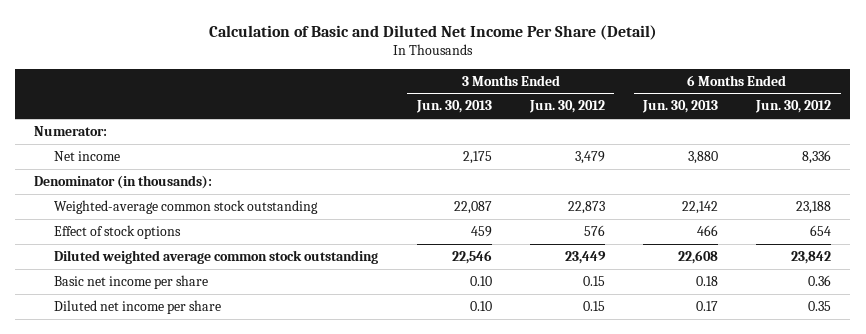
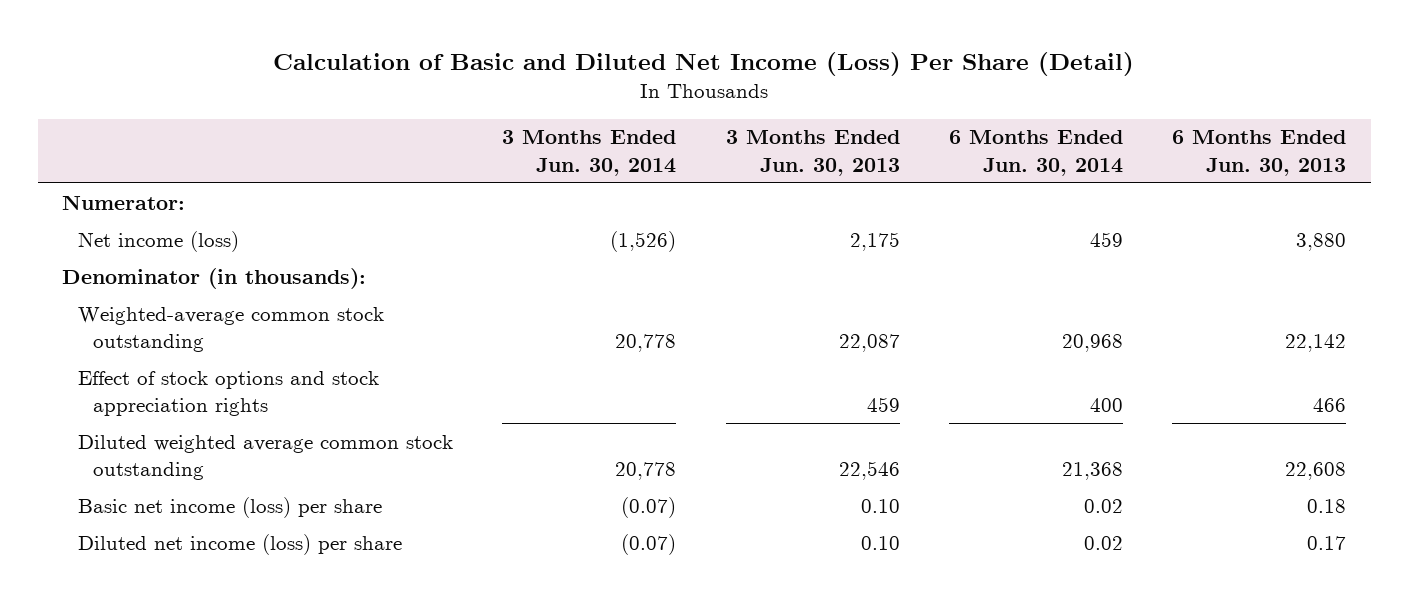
[208,24,657,40] Calculation of Basic and Diluted Net Income Per Share (Detail) -> [273,51,1135,76] Calculation of Basic and Diluted Net Income (Loss) Per Share (Detail)
[528,100,605,114] Jun. 30, 2012 -> none
[755,100,832,114] Jun. 30, 2012 -> none
none -> [502,130,677,176] 3 Months Ended Jun. 30, 2014
none -> [948,130,1123,176] 6 Months Ended Jun. 30, 2014
[54,150,121,161] Net income -> [77,230,239,252] Net income (loss)
[54,224,182,239] Effect of stock options -> [77,370,379,416] Effect of stock options and stock appreciation rights
[54,274,209,289] Basic net income per share -> [77,496,382,518] Basic net income (loss) per share
[54,299,222,314] Diluted net income per share -> [77,533,402,555] Diluted net income (loss) per share

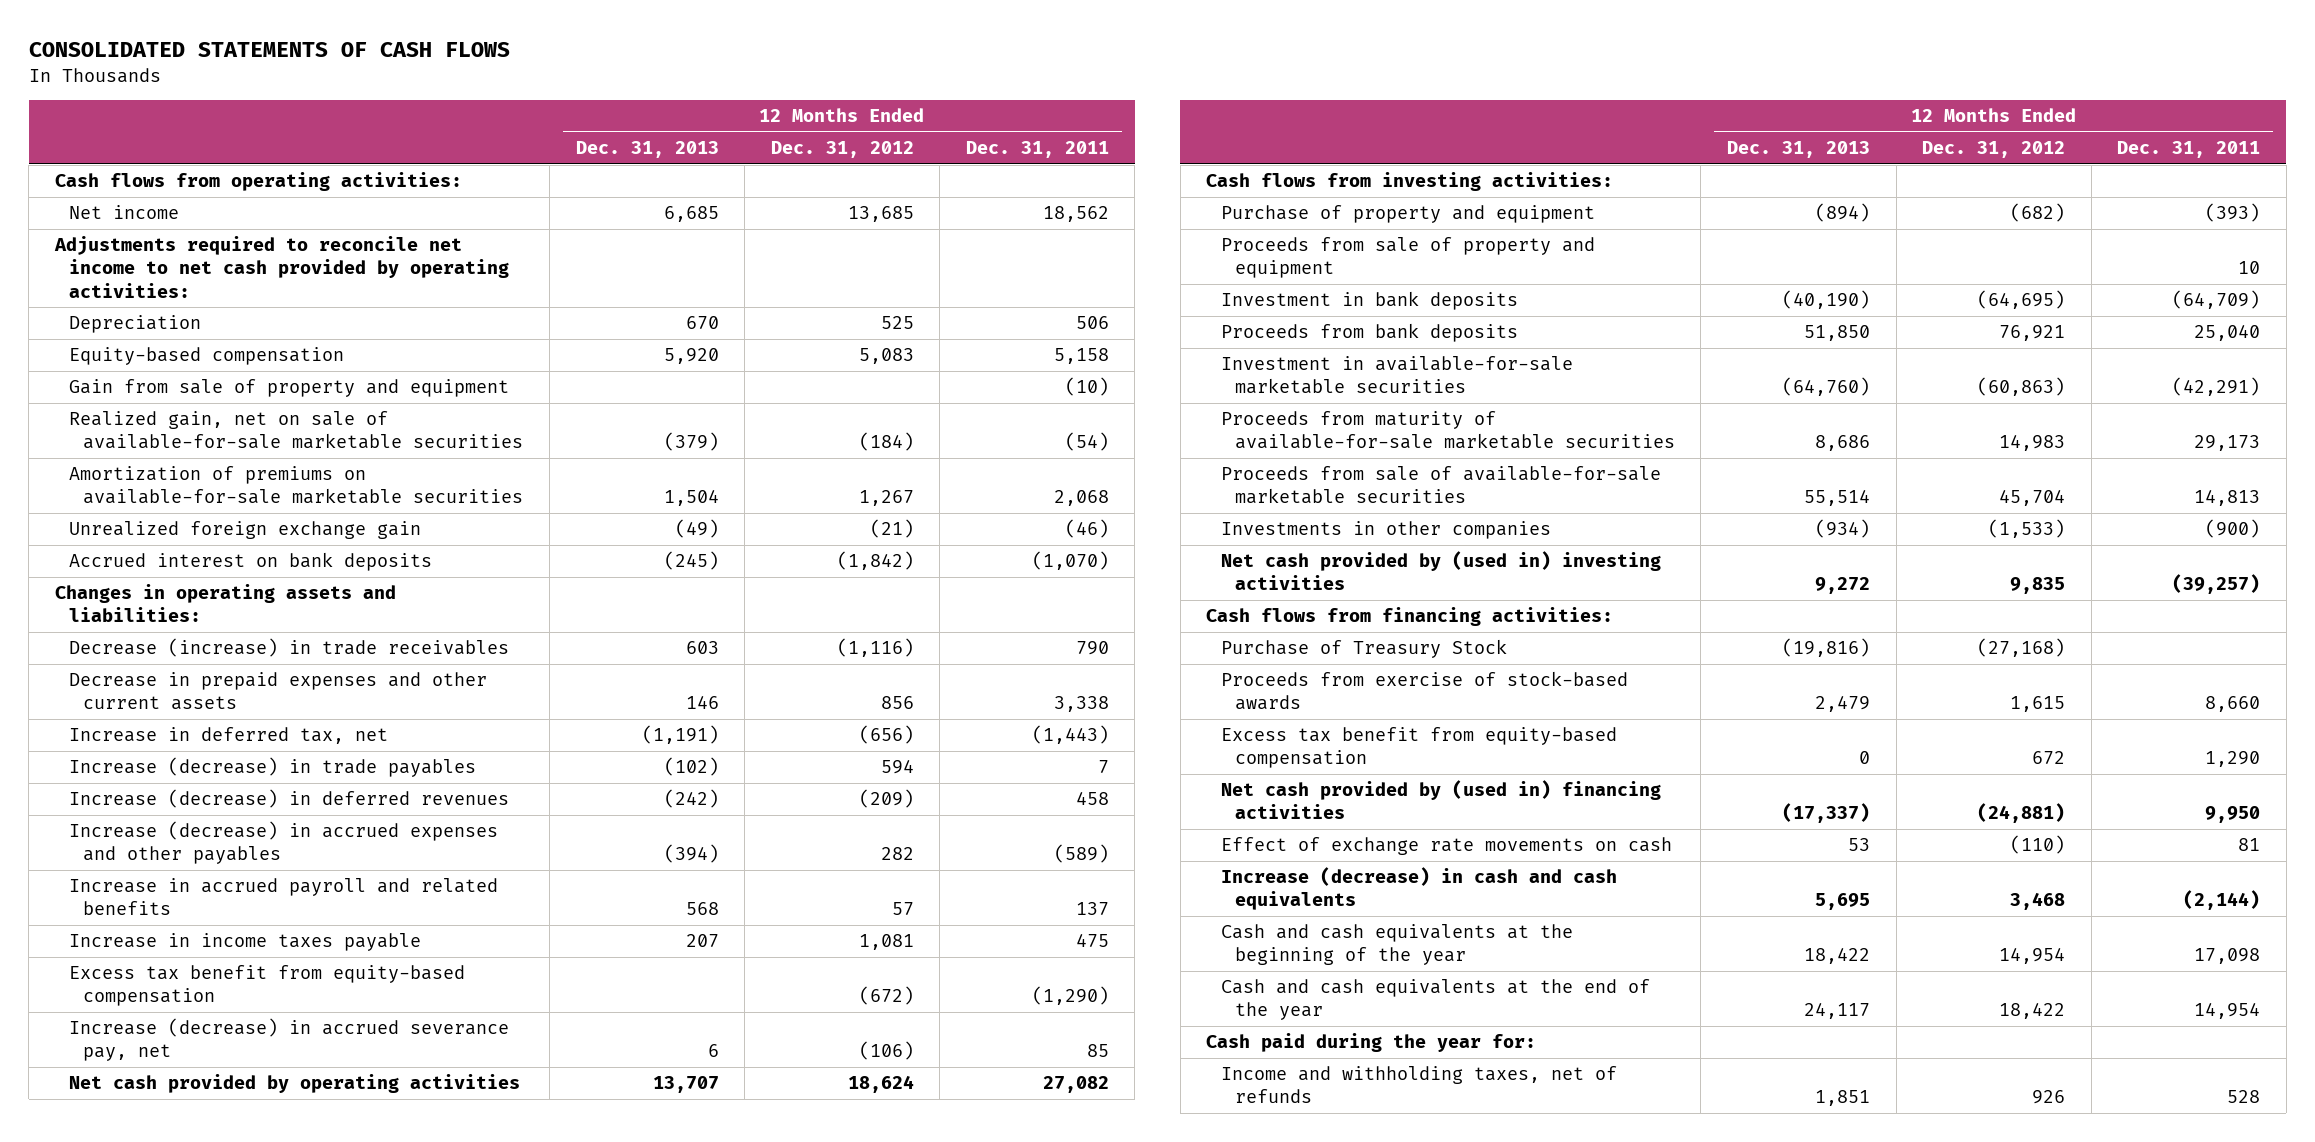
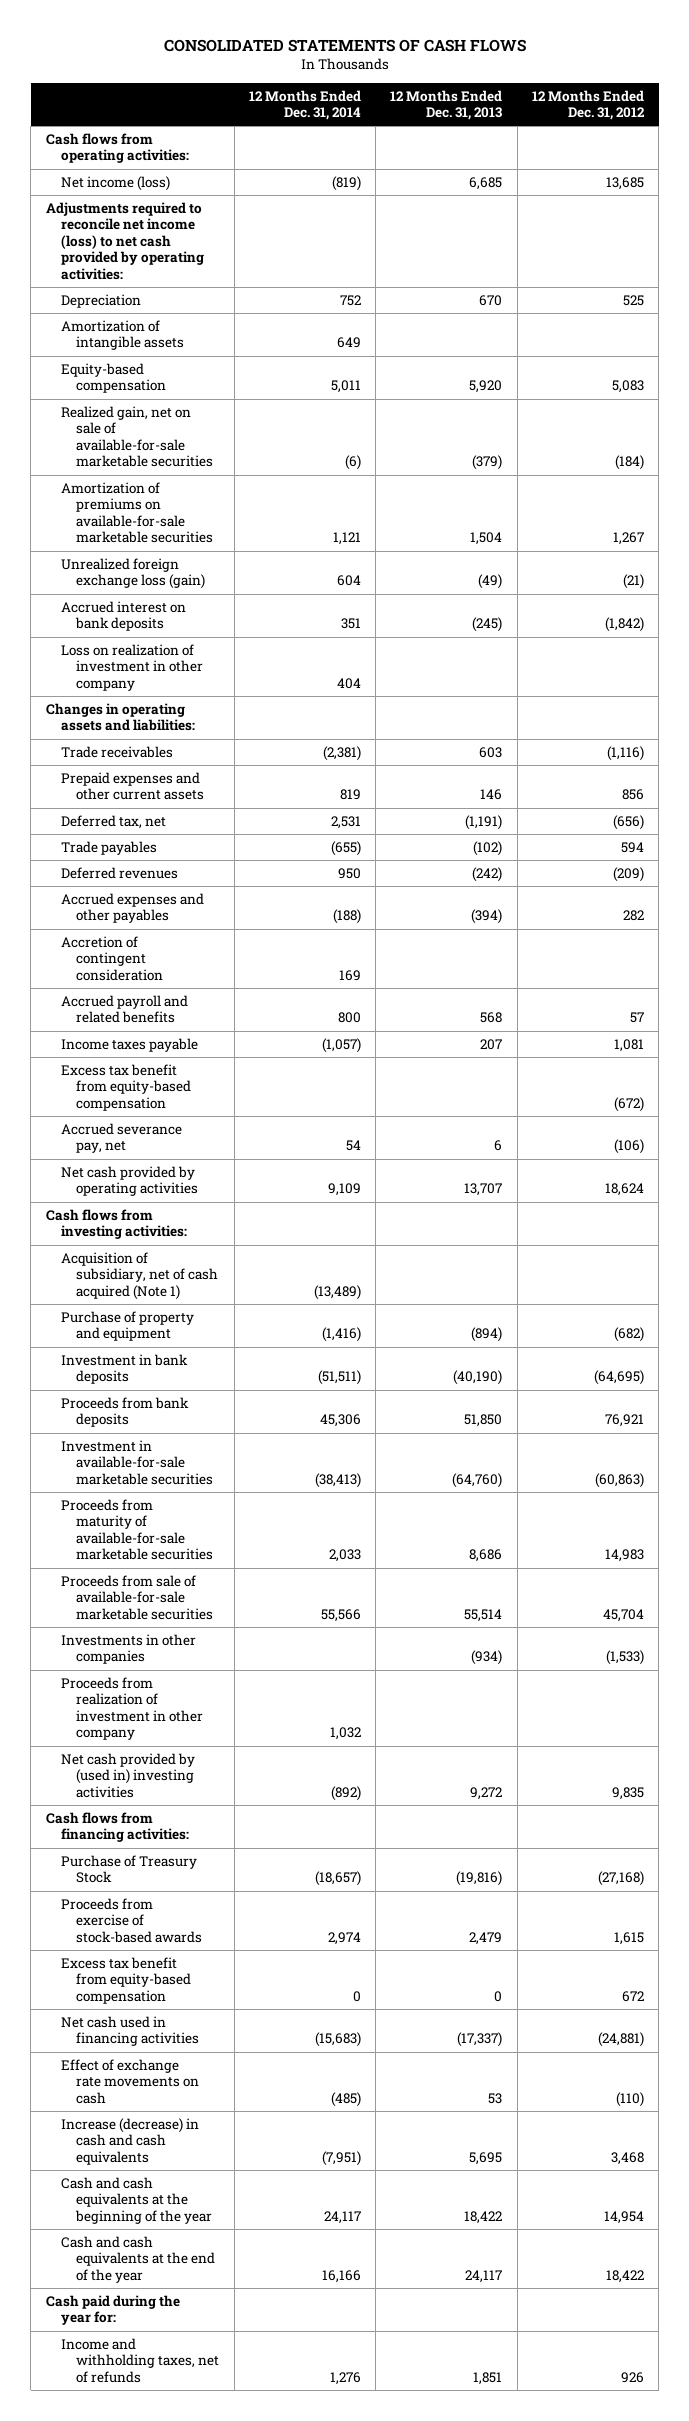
[965,141,1109,159] Dec. 31, 2011 -> none
none -> [248,89,361,121] 12 Months Ended Dec. 31, 2014
[69,205,180,220] Net income -> [60,175,170,191] Net income (loss)
[53,236,510,298] Adjustments required to reconcile net income to net cash provided by operating activities: -> [45,201,204,280] Adjustments required to reconcile net income (loss) to net cash provided by operating activities:
none -> [60,319,185,351] Amortization of intangible assets
[69,379,510,398] Gain from sale of property and equipment -> none
[69,521,422,540] Unrealized foreign exchange gain -> [60,557,206,590] Unrealized foreign exchange loss (gain)
none -> [60,643,204,691] Loss on realization of investment in other company
[69,638,510,658] Decrease (increase) in trade receivables -> [60,745,173,758] Trade receivables
[69,672,488,711] Decrease in prepaid expenses and other current assets -> [60,771,205,801] Prepaid expenses and other current assets
[69,727,389,745] Increase in deferred tax, net -> [60,814,166,829] Deferred tax, net
[69,757,477,778] Increase (decrease) in trade payables -> [60,840,157,855] Trade payables
[69,789,510,809] Increase (decrease) in deferred revenues -> [60,866,178,879] Deferred revenues
[69,821,499,865] Increase (decrease) in accrued expenses and other payables -> [60,892,204,924] Accrued expenses and other payables
none -> [60,935,164,981] Accretion of contingent consideration
[69,878,499,916] Increase in accrued payroll and related benefits -> [60,994,188,1024] Accrued payroll and related benefits
[69,933,422,952] Increase in income taxes payable -> [60,1037,198,1052] Income taxes payable
[69,1018,510,1062] Increase (decrease) in accrued severance pay, net -> [60,1122,182,1154] Accrued severance pay, net
none -> [60,1251,219,1300] Acquisition of subsidiary, net of cash acquired (Note 1)
[1220,237,1595,279] Proceeds from sale of property and equipment -> none
none -> [60,1676,204,1741] Proceeds from realization of investment in other company
[1220,780,1661,820] Net cash provided by (used in) financing activities -> [60,2015,200,2047] Net cash used in financing activities

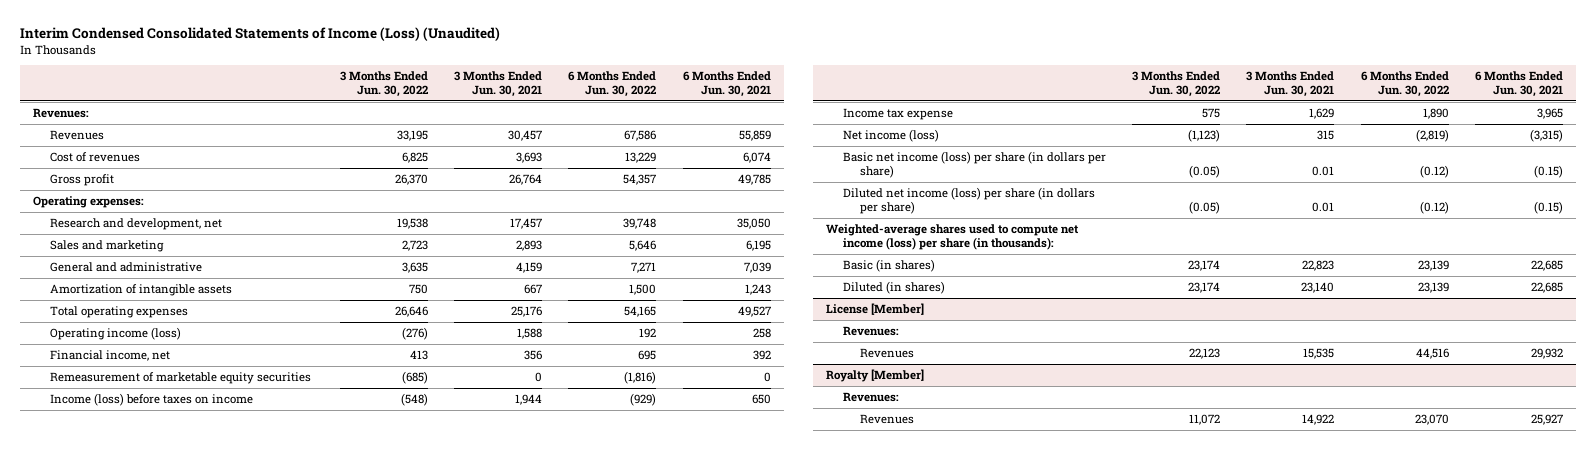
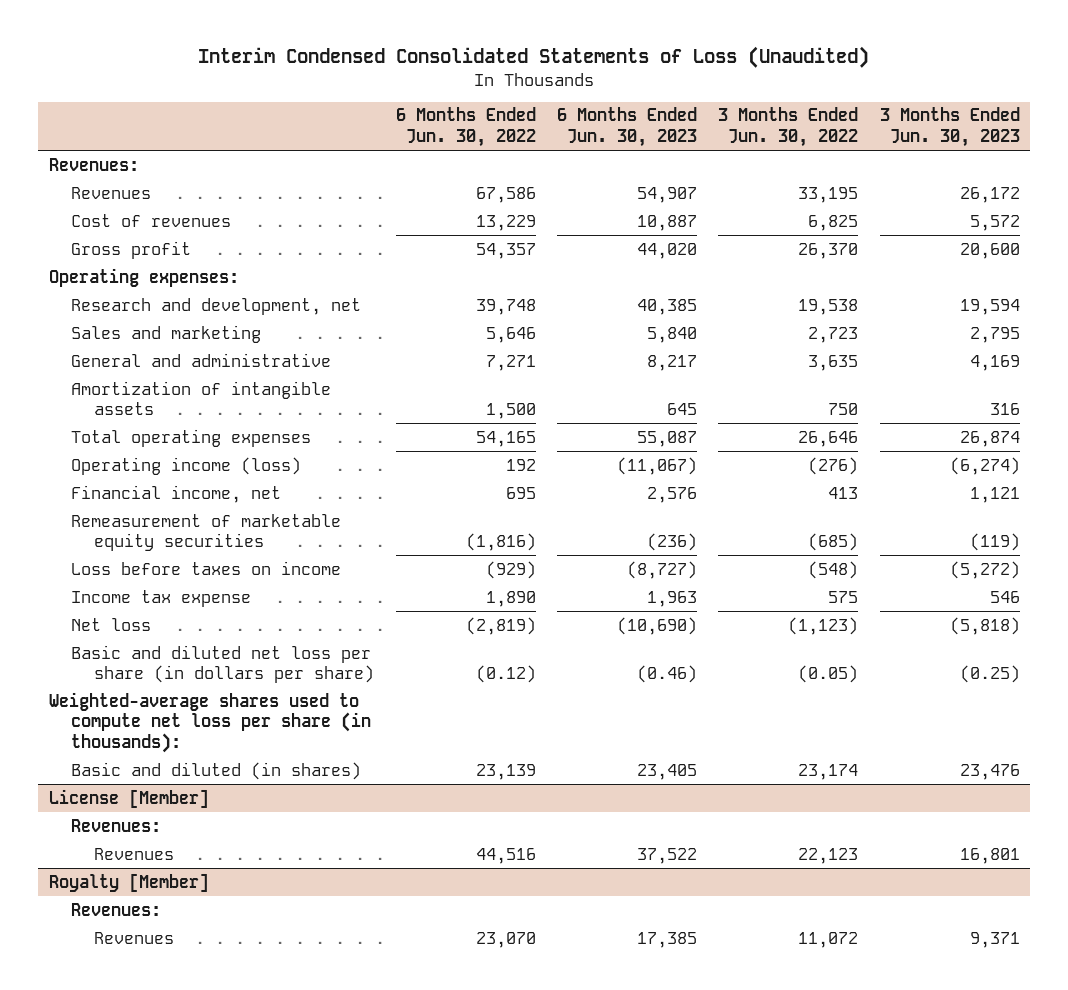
[20,27,501,42] Interim Condensed Consolidated Statements of Income (Loss) (Unaudited) -> [198,46,870,69] Interim Condensed Consolidated Statements of Loss (Unaudited)
[453,71,542,97] 3 Months Ended Jun. 30, 2021 -> none
[682,71,771,97] 6 Months Ended Jun. 30, 2021 -> none
none -> [556,107,697,148] 6 Months Ended Jun. 30, 2023
none -> [879,107,1020,148] 3 Months Ended Jun. 30, 2023
[50,393,254,407] Income (loss) before taxes on income -> [71,560,342,575] Loss before taxes on income
[842,187,1095,214] Diluted net income (loss) per share (in dollars per share) -> none
[842,281,945,295] Diluted (in shares) -> none
[842,129,939,143] Net income (loss) -> [71,617,152,631] Net loss
[842,151,1106,178] Basic net income (loss) per share (in dollars per share) -> [71,644,375,684] Basic and diluted net loss per share (in dollars per share)
[825,224,1079,250] Weighted-average shares used to compute net income (loss) per share (in thousands): -> [48,691,372,754] Weighted-average shares used to compute net loss per share (in thousands):
[842,259,935,273] Basic (in shares) -> [71,761,362,780] Basic and diluted (in shares)

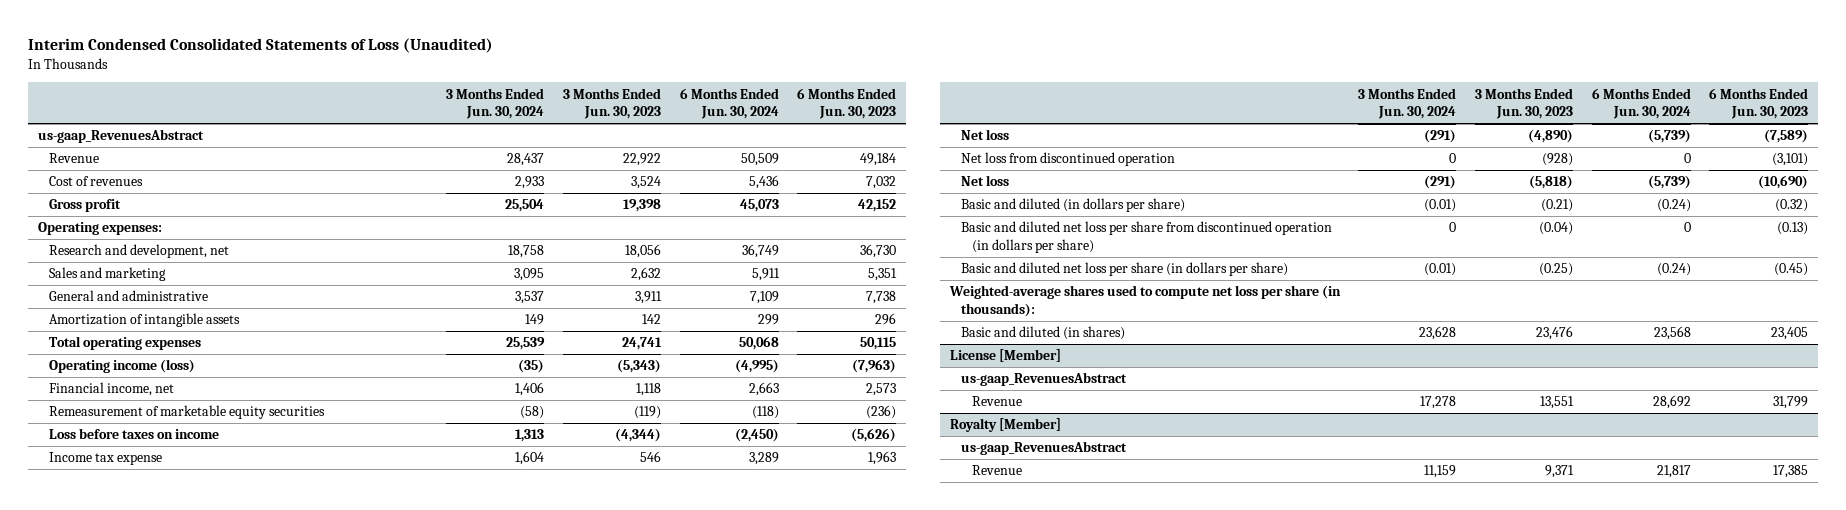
[395,107,536,148] 6 Months Ended Jun. 30, 2022 -> none
[718,107,859,148] 3 Months Ended Jun. 30, 2022 -> none
none -> [446,87,545,120] 3 Months Ended Jun. 30, 2024
none -> [679,87,779,120] 6 Months Ended Jun. 30, 2024
[71,186,152,199] Revenues -> none
[48,157,139,171] Revenues: -> [37,129,204,144] us-gaap_RevenuesAbstract
none -> [48,153,99,164] Revenue
[636,214,697,231] 10,887 -> [866,176,897,190] 7,032
[969,214,1020,231] 5,572 -> [631,176,662,190] 3,524
[636,242,697,259] 44,020 -> [858,199,897,213] 42,152
[959,242,1020,259] 20,600 -> [623,199,662,213] 19,398
[636,298,697,315] 40,385 -> [860,244,897,259] 36,730
[959,298,1020,315] 19,594 -> [625,244,662,259] 18,056
[646,326,697,343] 5,840 -> [868,268,898,282] 5,351
[969,326,1020,343] 2,795 -> [631,267,662,282] 2,632
[646,354,697,371] 8,217 -> [866,291,897,305] 7,738
[969,354,1020,371] 4,169 -> [635,291,663,305] 3,911
[666,403,697,416] 645 -> [875,313,897,326] 296
[989,403,1020,416] 316 -> [642,314,662,325] 142
[636,430,697,447] 55,087 -> [860,337,897,351] 50,115
[959,430,1020,447] 26,874 -> [622,337,663,351] 24,741
[616,456,697,475] (11,067) -> [852,359,897,374] (7,963)
[949,456,1020,475] (6,274) -> [617,359,662,374] (5,343)
[646,486,697,503] 2,576 -> [866,383,897,397] 2,573
[969,486,1020,503] 1,121 -> [636,383,662,397] 1,118
[626,560,697,579] (8,727) -> [851,428,897,443] (5,626)
[949,560,1020,579] (5,272) -> [615,428,662,443] (4,344)
none -> [960,129,1009,141] Net loss
none -> [960,152,1175,167] Net loss from discontinued operation
none -> [960,198,1185,213] Basic and diluted (in dollars per share)
none -> [960,221,1332,253] Basic and diluted net loss per share from discontinued operation (in dollars per share)
[636,665,697,684] (0.46) -> [1774,263,1809,277] (0.45)
[94,847,175,860] Revenues -> none
[71,818,162,832] Revenues: -> [960,372,1127,387] us-gaap_RevenuesAbstract
none -> [972,396,1023,407] Revenue
[71,902,162,916] Revenues: -> [960,441,1127,456] us-gaap_RevenuesAbstract
[94,931,175,944] Revenues -> [972,465,1023,476] Revenue

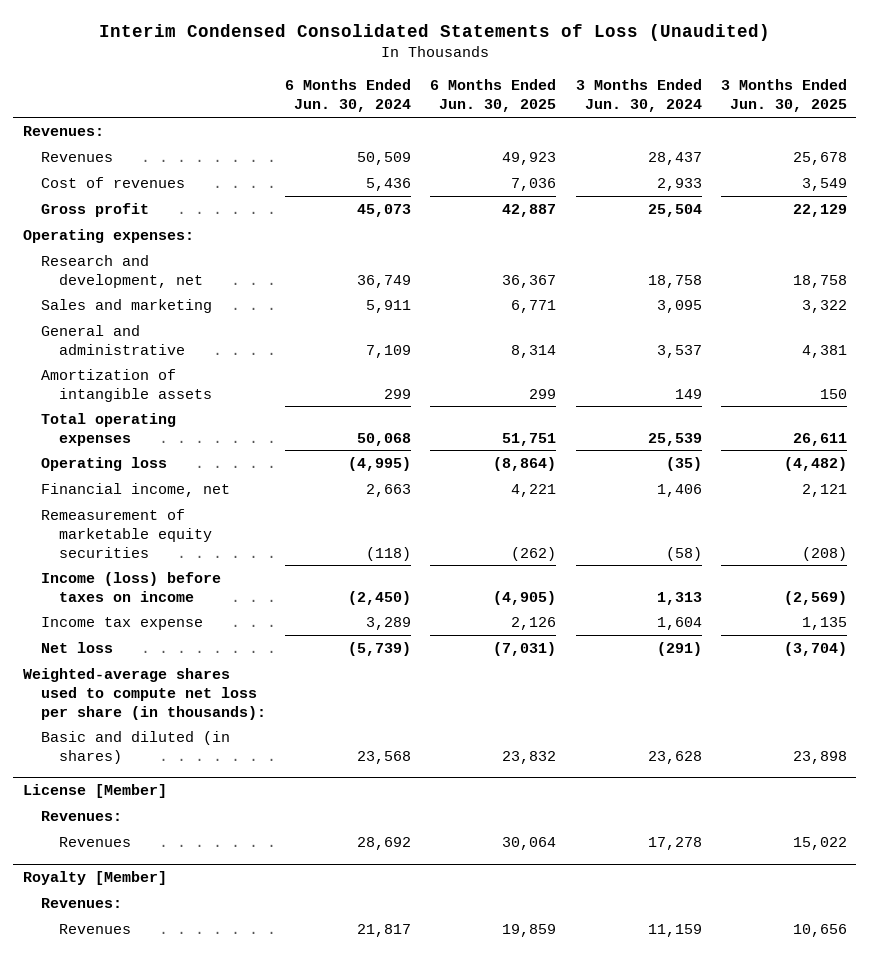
[563,87,662,120] 3 Months Ended Jun. 30, 2023 -> none
[797,87,897,120] 6 Months Ended Jun. 30, 2023 -> none
none -> [430,79,557,113] 6 Months Ended Jun. 30, 2025
none -> [720,79,847,113] 3 Months Ended Jun. 30, 2025
[37,129,204,144] us-gaap_RevenuesAbstract -> [23,125,105,136] Revenues:
[48,153,99,164] Revenue -> [41,151,114,162] Revenues
[48,359,195,374] Operating income (loss) -> [41,456,168,471] Operating loss
[48,428,219,440] Loss before taxes on income -> [41,571,222,602] Income (loss) before taxes on income
[960,152,1175,167] Net loss from discontinued operation -> none
[960,175,1009,187] Net loss -> none
[960,198,1185,213] Basic and diluted (in dollars per share) -> none
[960,221,1332,253] Basic and diluted net loss per share from discontinued operation (in dollars per share) -> none
[960,262,1288,277] Basic and diluted net loss per share (in dollars per share) -> none
[960,372,1127,387] us-gaap_RevenuesAbstract -> [41,810,123,821] Revenues:
[972,396,1023,407] Revenue -> [59,836,132,847] Revenues
[960,441,1127,456] us-gaap_RevenuesAbstract -> [41,897,123,908] Revenues:
[972,465,1023,476] Revenue -> [59,923,132,934] Revenues

